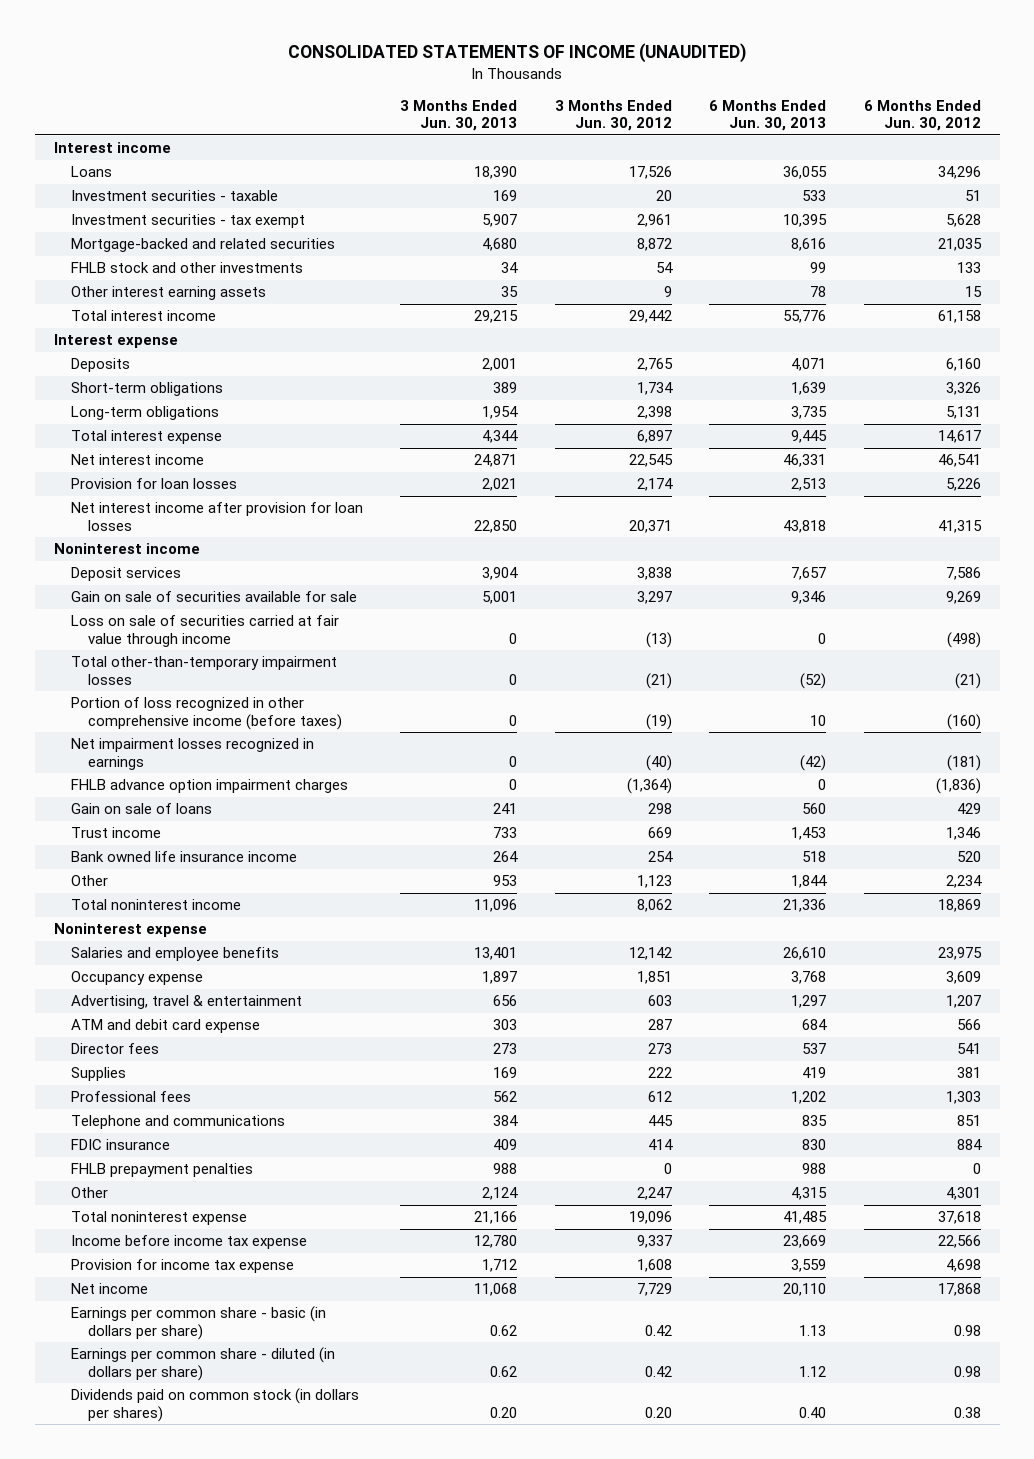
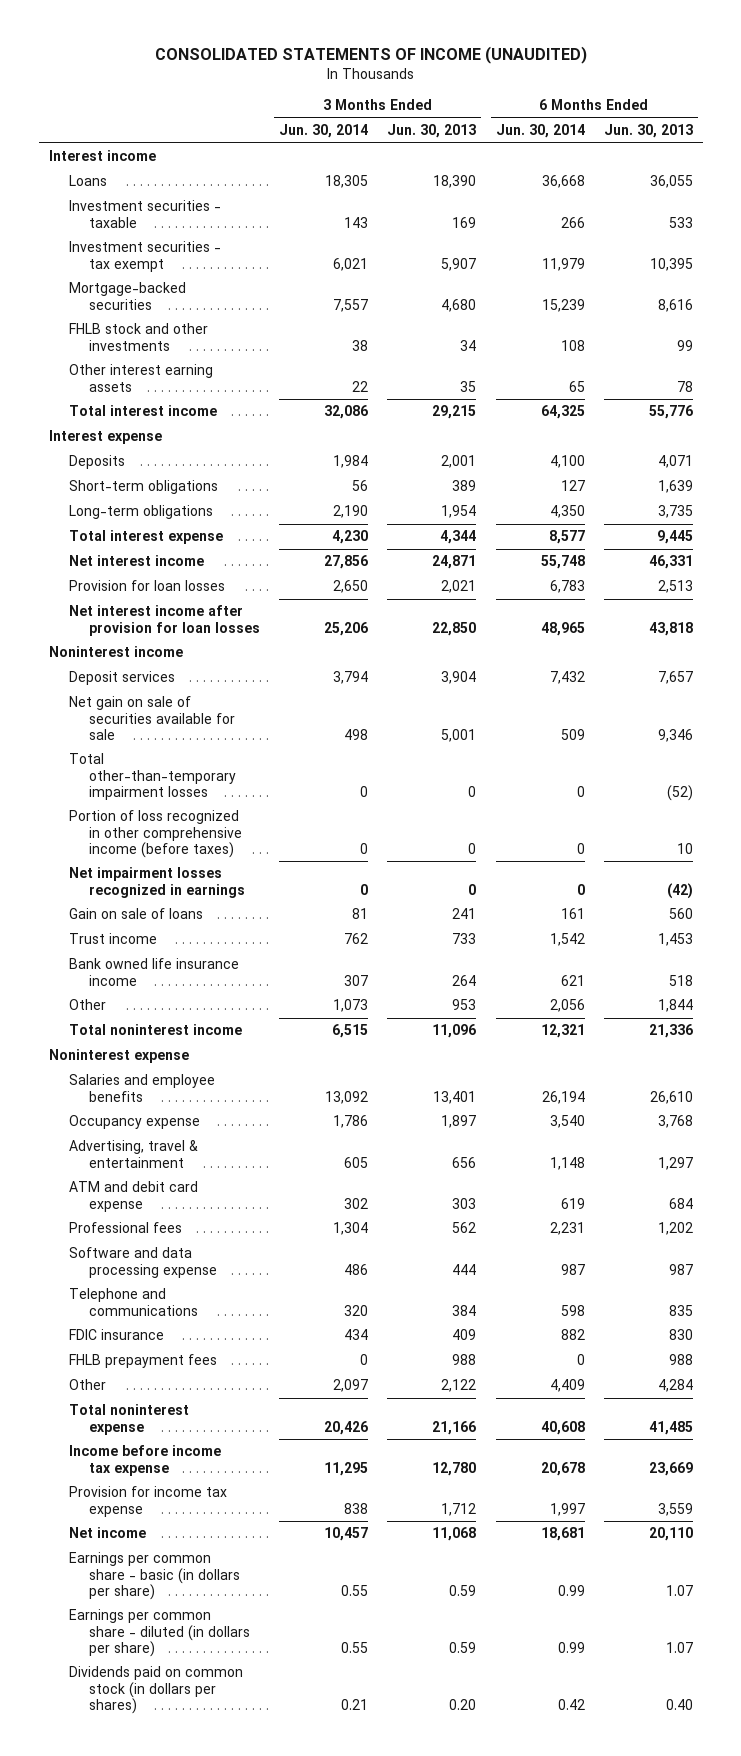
[554,99,672,132] 3 Months Ended Jun. 30, 2012 -> none
[863,99,981,132] 6 Months Ended Jun. 30, 2012 -> none
none -> [278,124,368,139] Jun. 30, 2014
none -> [495,124,585,139] Jun. 30, 2014
[70,238,335,253] Mortgage-backed and related securities -> [68,282,186,310] Mortgage-backed securities
[70,615,339,647] Loss on sale of securities carried at fair value through income -> none
[70,591,357,603] Gain on sale of securities available for sale -> [68,696,235,740] Net gain on sale of securities available for sale
[70,779,348,794] FHLB advance option impairment charges -> none
[70,1043,159,1055] Director fees -> none
[70,1067,126,1082] Supplies -> none
none -> [68,1247,217,1278] Software and data processing expense
[70,1163,253,1178] FHLB prepayment penalties -> [68,1354,217,1369] FHLB prepayment fees
[482,1187,519,1201] 2,124 -> [441,1379,477,1393] 2,122
[791,1187,828,1201] 4,315 -> [657,1379,693,1393] 4,284
[490,1324,518,1336] 0.62 -> [449,1584,477,1596] 0.59
[799,1324,827,1336] 1.13 -> [665,1584,693,1596] 1.07
[490,1365,518,1377] 0.62 -> [449,1641,477,1653] 0.59
[799,1365,827,1377] 1.12 -> [665,1641,693,1653] 1.07

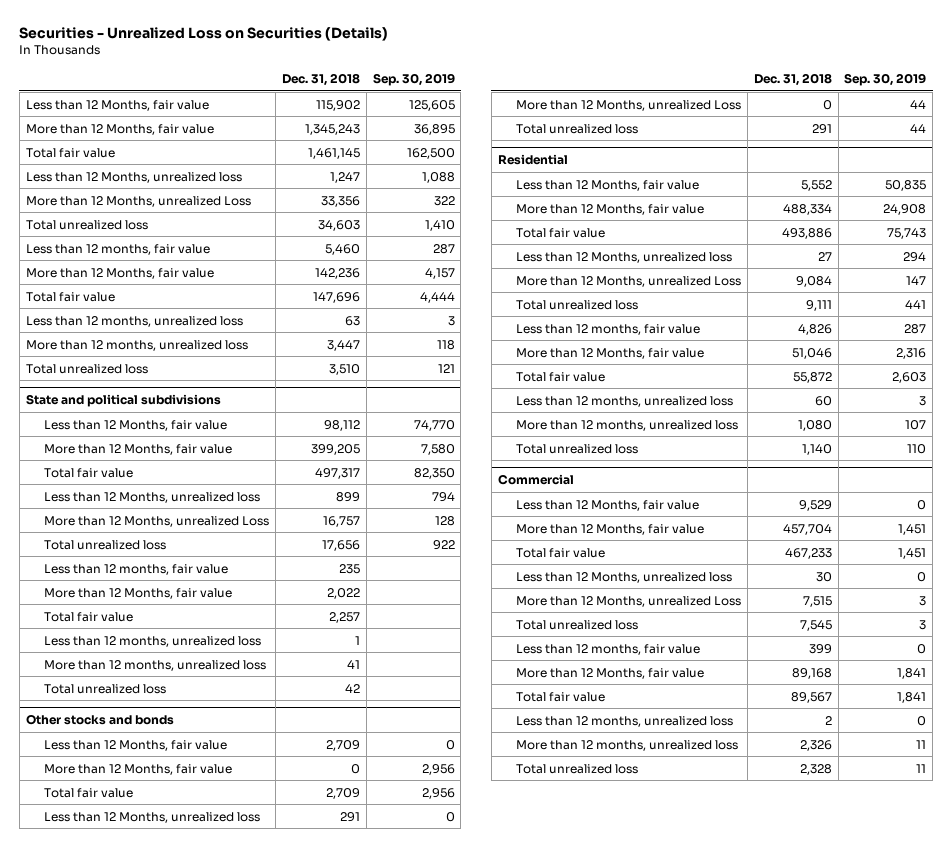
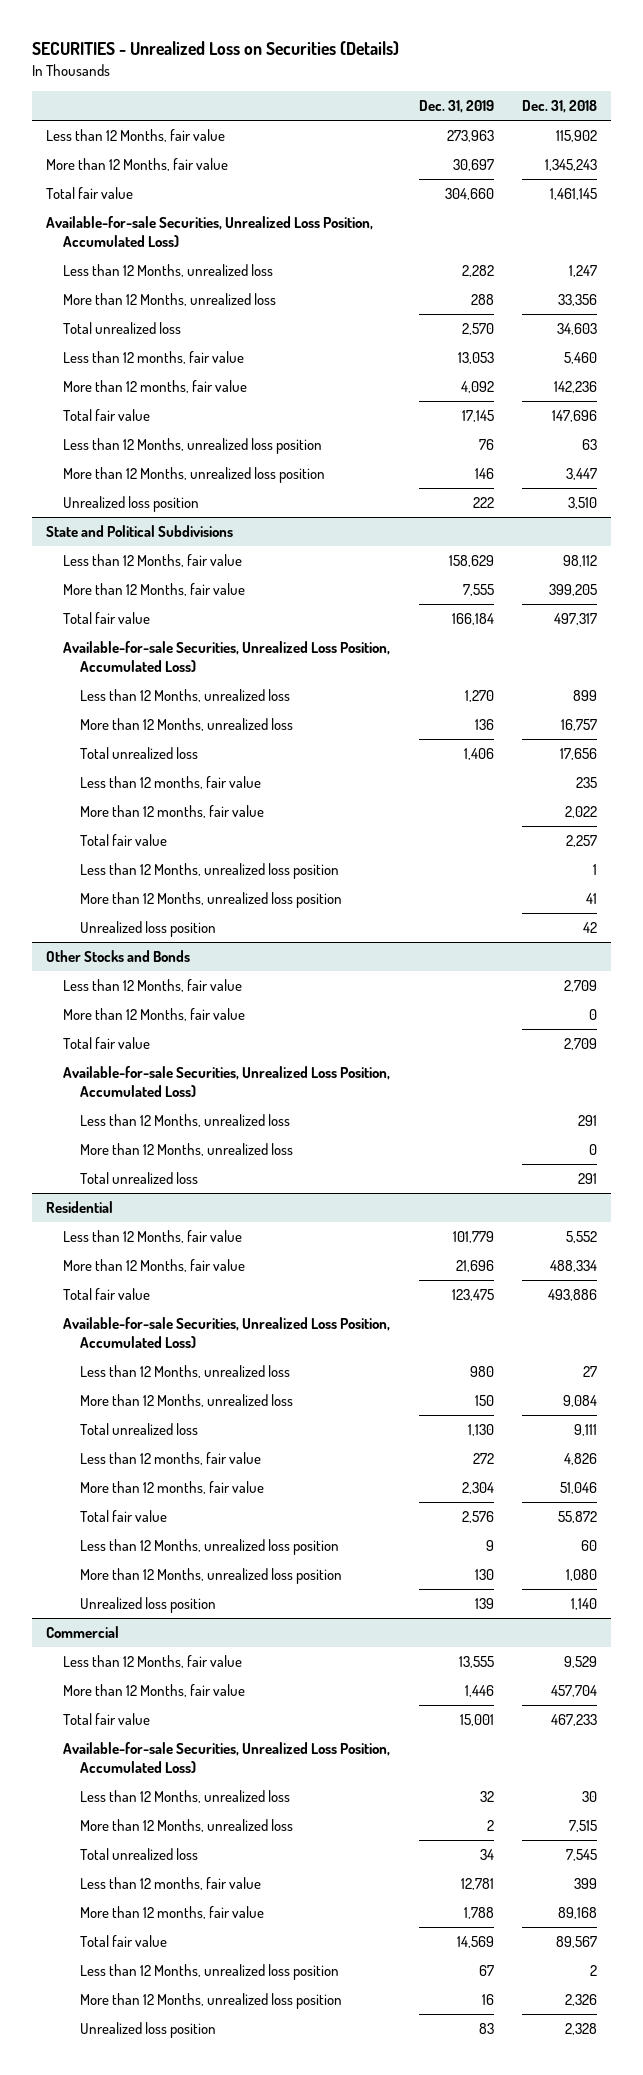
[19,26,389,41] Securities - Unrealized Loss on Securities (Details) -> [31,41,399,56] SECURITIES - Unrealized Loss on Securities (Details)
[372,72,455,86] Sep. 30, 2019 -> none
none -> [418,99,494,113] Dec. 31, 2019
none -> [46,216,374,247] Available-for-sale Securities, Unrealized Loss Position, Accumulated Loss)
[25,195,251,207] More than 12 Months, unrealized Loss -> [62,293,276,307] More than 12 Months, unrealized loss
[25,267,214,279] More than 12 Months, fair value -> [62,380,247,394] More than 12 months, fair value
[25,315,243,327] Less than 12 months, unrealized loss -> [62,438,322,455] Less than 12 Months, unrealized loss position
[25,339,248,351] More than 12 months, unrealized loss -> [62,467,325,484] More than 12 Months, unrealized loss position
[25,363,148,374] Total unrealized loss -> [62,496,199,513] Unrealized loss position
[25,394,221,408] State and political subdivisions -> [46,525,234,538] State and Political Subdivisions
none -> [62,641,390,672] Available-for-sale Securities, Unrealized Loss Position, Accumulated Loss)
[43,515,269,527] More than 12 Months, unrealized Loss -> [79,718,293,732] More than 12 Months, unrealized loss
[43,587,232,599] More than 12 Months, fair value -> [79,805,264,819] More than 12 months, fair value
[43,635,261,647] Less than 12 months, unrealized loss -> [79,863,339,880] Less than 12 Months, unrealized loss position
[43,659,266,671] More than 12 months, unrealized loss -> [79,892,342,909] More than 12 Months, unrealized loss position
[43,683,166,694] Total unrealized loss -> [79,921,216,938] Unrealized loss position
[25,714,174,726] Other stocks and bonds -> [46,950,191,963] Other Stocks and Bonds
none -> [62,1066,390,1097] Available-for-sale Securities, Unrealized Loss Position, Accumulated Loss)
[515,99,741,111] More than 12 Months, unrealized Loss -> [79,1143,293,1157] More than 12 Months, unrealized loss
none -> [62,1317,390,1348] Available-for-sale Securities, Unrealized Loss Position, Accumulated Loss)
[515,275,741,287] More than 12 Months, unrealized Loss -> [79,1394,293,1408] More than 12 Months, unrealized loss
[515,347,704,359] More than 12 Months, fair value -> [79,1481,264,1495] More than 12 months, fair value
[515,395,733,407] Less than 12 months, unrealized loss -> [79,1539,339,1556] Less than 12 Months, unrealized loss position
[515,419,738,431] More than 12 months, unrealized loss -> [79,1568,342,1585] More than 12 Months, unrealized loss position
[515,443,638,454] Total unrealized loss -> [79,1597,216,1614] Unrealized loss position
none -> [62,1742,390,1773] Available-for-sale Securities, Unrealized Loss Position, Accumulated Loss)
[515,595,741,607] More than 12 Months, unrealized Loss -> [79,1819,293,1833] More than 12 Months, unrealized loss
[515,667,704,679] More than 12 Months, fair value -> [79,1906,264,1920] More than 12 months, fair value
[515,715,733,727] Less than 12 months, unrealized loss -> [79,1964,339,1981] Less than 12 Months, unrealized loss position
[515,739,738,751] More than 12 months, unrealized loss -> [79,1993,342,2010] More than 12 Months, unrealized loss position
[515,763,638,774] Total unrealized loss -> [79,2022,216,2039] Unrealized loss position

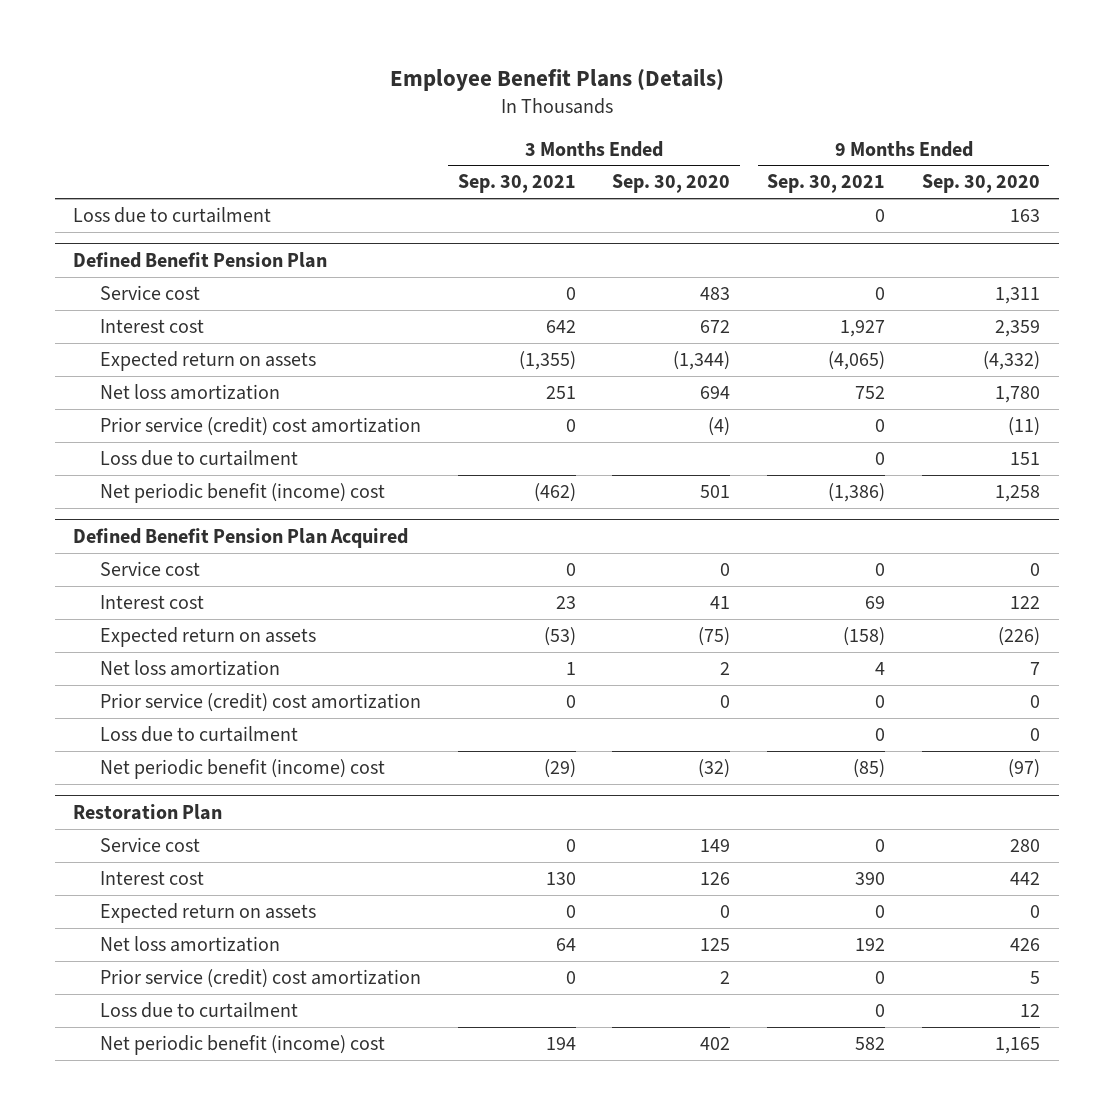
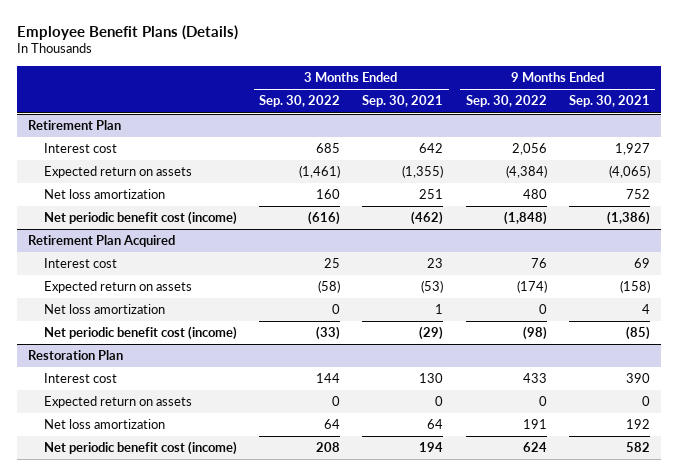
[612,174,731,194] Sep. 30, 2020 -> none
[922,174,1041,194] Sep. 30, 2020 -> none
none -> [259,95,341,108] Sep. 30, 2022
none -> [465,95,547,108] Sep. 30, 2022
[72,206,271,223] Loss due to curtailment -> none
[99,284,200,300] Service cost -> none
[72,251,327,268] Defined Benefit Pension Plan -> [28,120,122,131] Retirement Plan
[99,416,421,436] Prior service (credit) cost amortization -> none
[99,449,298,466] Loss due to curtailment -> none
[99,560,200,576] Service cost -> none
[99,482,385,503] Net periodic benefit (income) cost -> [44,211,238,226] Net periodic benefit cost (income)
[72,527,408,548] Defined Benefit Pension Plan Acquired -> [28,235,176,248] Retirement Plan Acquired
[99,692,421,712] Prior service (credit) cost amortization -> none
[99,725,298,742] Loss due to curtailment -> none
[99,758,385,779] Net periodic benefit (income) cost -> [44,326,238,341] Net periodic benefit cost (income)
[99,836,200,852] Service cost -> none
[99,968,421,988] Prior service (credit) cost amortization -> none
[99,1001,298,1018] Loss due to curtailment -> none
[99,1034,385,1055] Net periodic benefit (income) cost -> [44,441,238,456] Net periodic benefit cost (income)

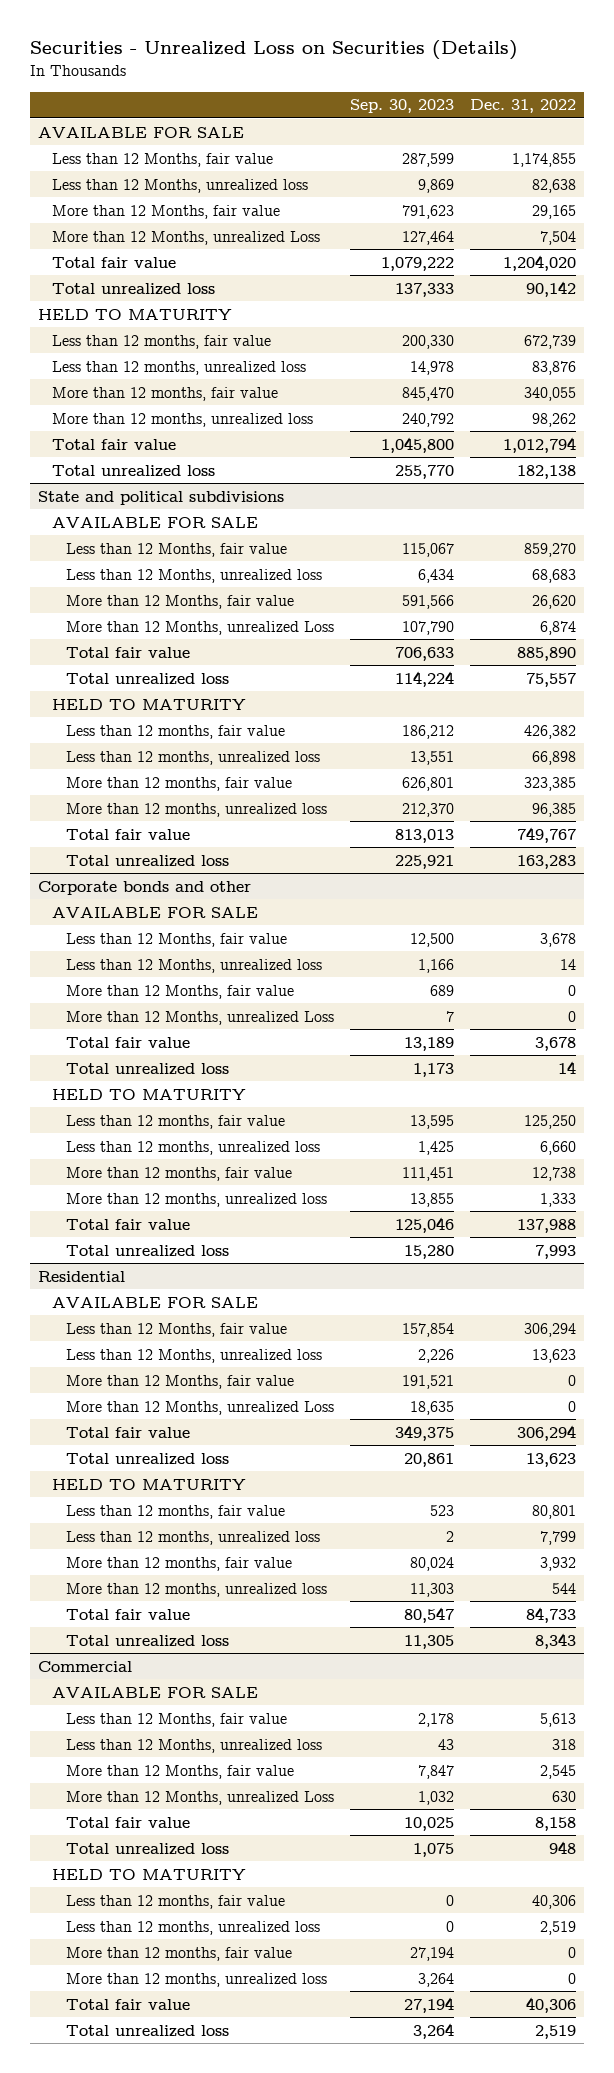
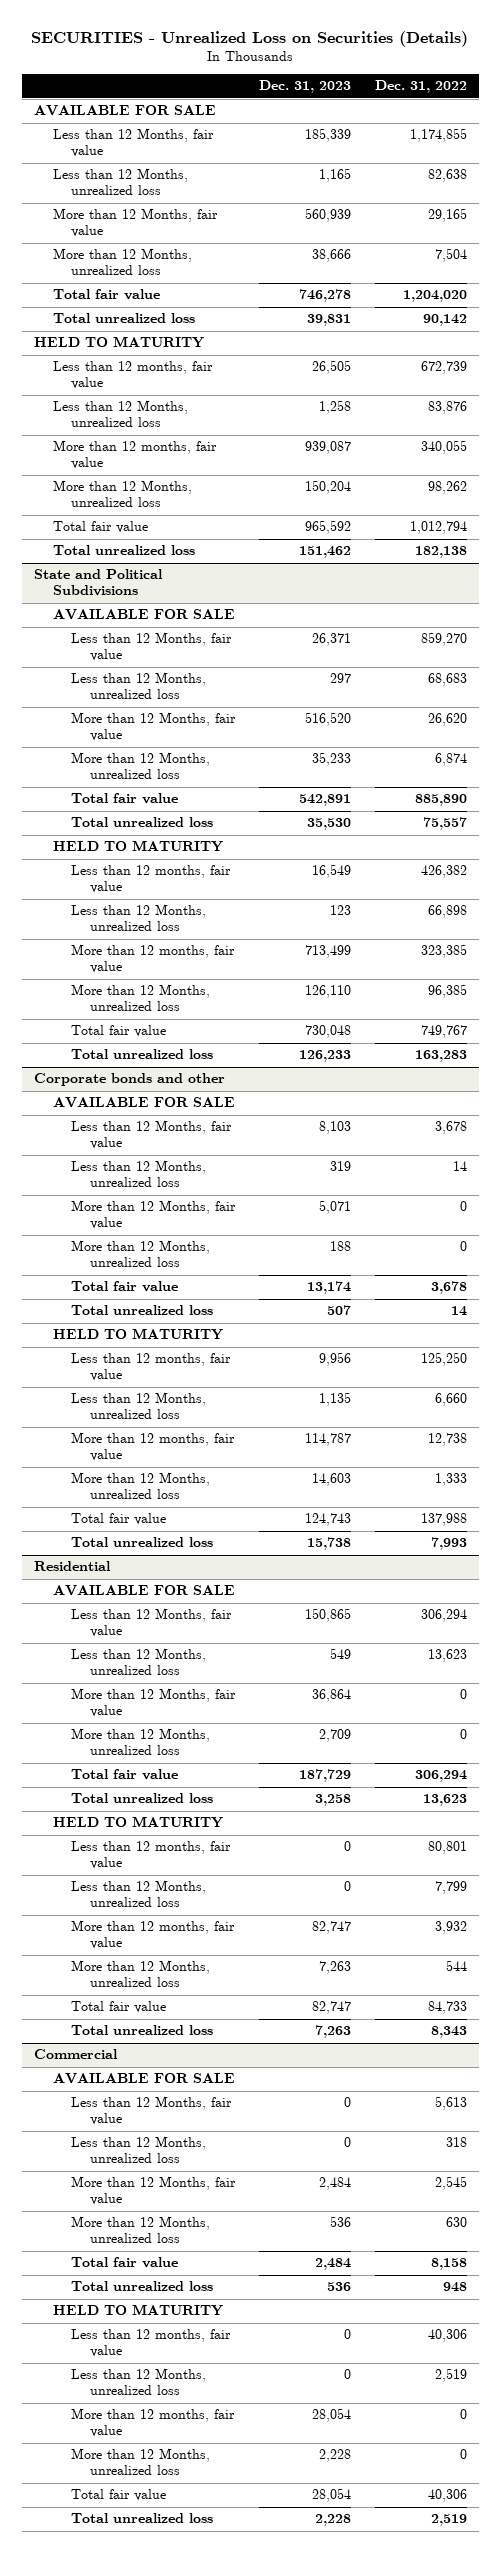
[29,40,518,61] Securities - Unrealized Loss on Securities (Details) -> [31,30,469,47] SECURITIES - Unrealized Loss on Securities (Details)
[350,99,455,114] Sep. 30, 2023 -> none
none -> [259,80,352,94] Dec. 31, 2023
[51,230,320,245] More than 12 Months, unrealized Loss -> [52,248,192,276] More than 12 Months, unrealized loss
[51,360,306,375] Less than 12 months, unrealized loss -> [52,400,188,428] Less than 12 Months, unrealized loss
[51,412,313,427] More than 12 months, unrealized loss -> [52,480,192,508] More than 12 Months, unrealized loss
[37,490,284,505] State and political subdivisions -> [34,569,164,597] State and Political Subdivisions
[65,620,334,635] More than 12 Months, unrealized Loss -> [71,752,211,780] More than 12 Months, unrealized loss
[65,750,320,765] Less than 12 months, unrealized loss -> [71,904,207,932] Less than 12 Months, unrealized loss
[65,802,327,817] More than 12 months, unrealized loss -> [71,984,211,1012] More than 12 Months, unrealized loss
[65,1010,334,1025] More than 12 Months, unrealized Loss -> [71,1240,211,1268] More than 12 Months, unrealized loss
[65,1140,320,1155] Less than 12 months, unrealized loss -> [71,1392,207,1420] Less than 12 Months, unrealized loss
[65,1192,327,1207] More than 12 months, unrealized loss -> [71,1472,211,1500] More than 12 Months, unrealized loss
[65,1400,334,1415] More than 12 Months, unrealized Loss -> [71,1728,211,1756] More than 12 Months, unrealized loss
[65,1530,320,1545] Less than 12 months, unrealized loss -> [71,1880,207,1908] Less than 12 Months, unrealized loss
[65,1582,327,1597] More than 12 months, unrealized loss -> [71,1960,211,1988] More than 12 Months, unrealized loss
[65,1790,334,1805] More than 12 Months, unrealized Loss -> [71,2216,211,2244] More than 12 Months, unrealized loss
[65,1920,320,1935] Less than 12 months, unrealized loss -> [71,2368,207,2396] Less than 12 Months, unrealized loss
[65,1972,327,1987] More than 12 months, unrealized loss -> [71,2448,211,2476] More than 12 Months, unrealized loss

